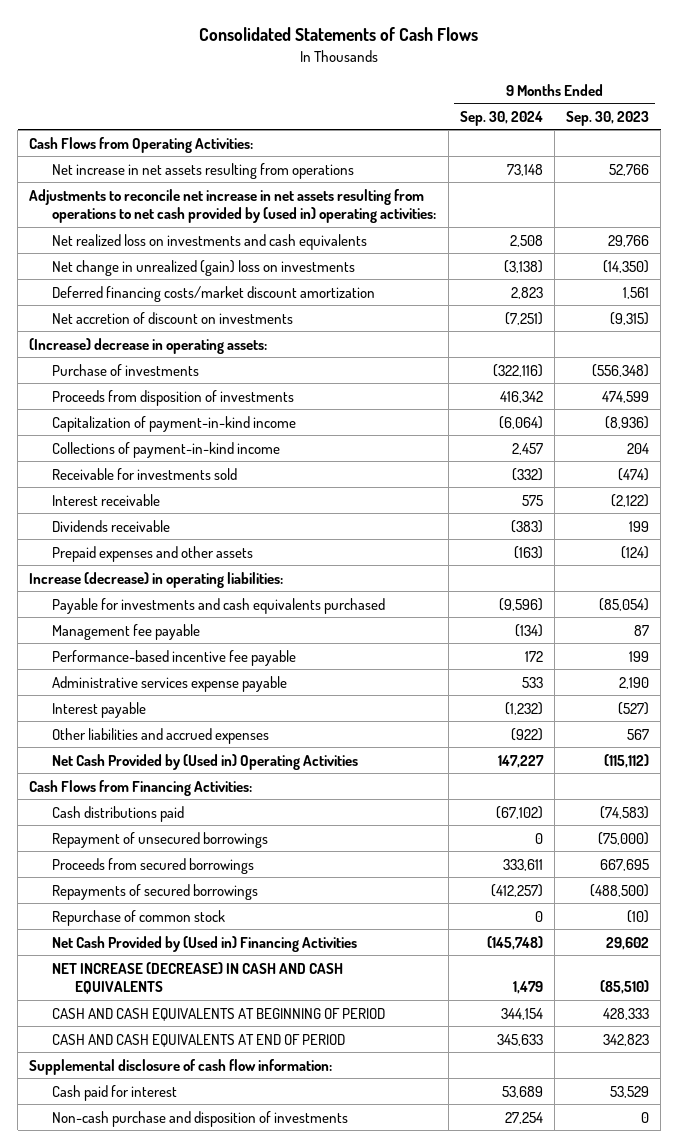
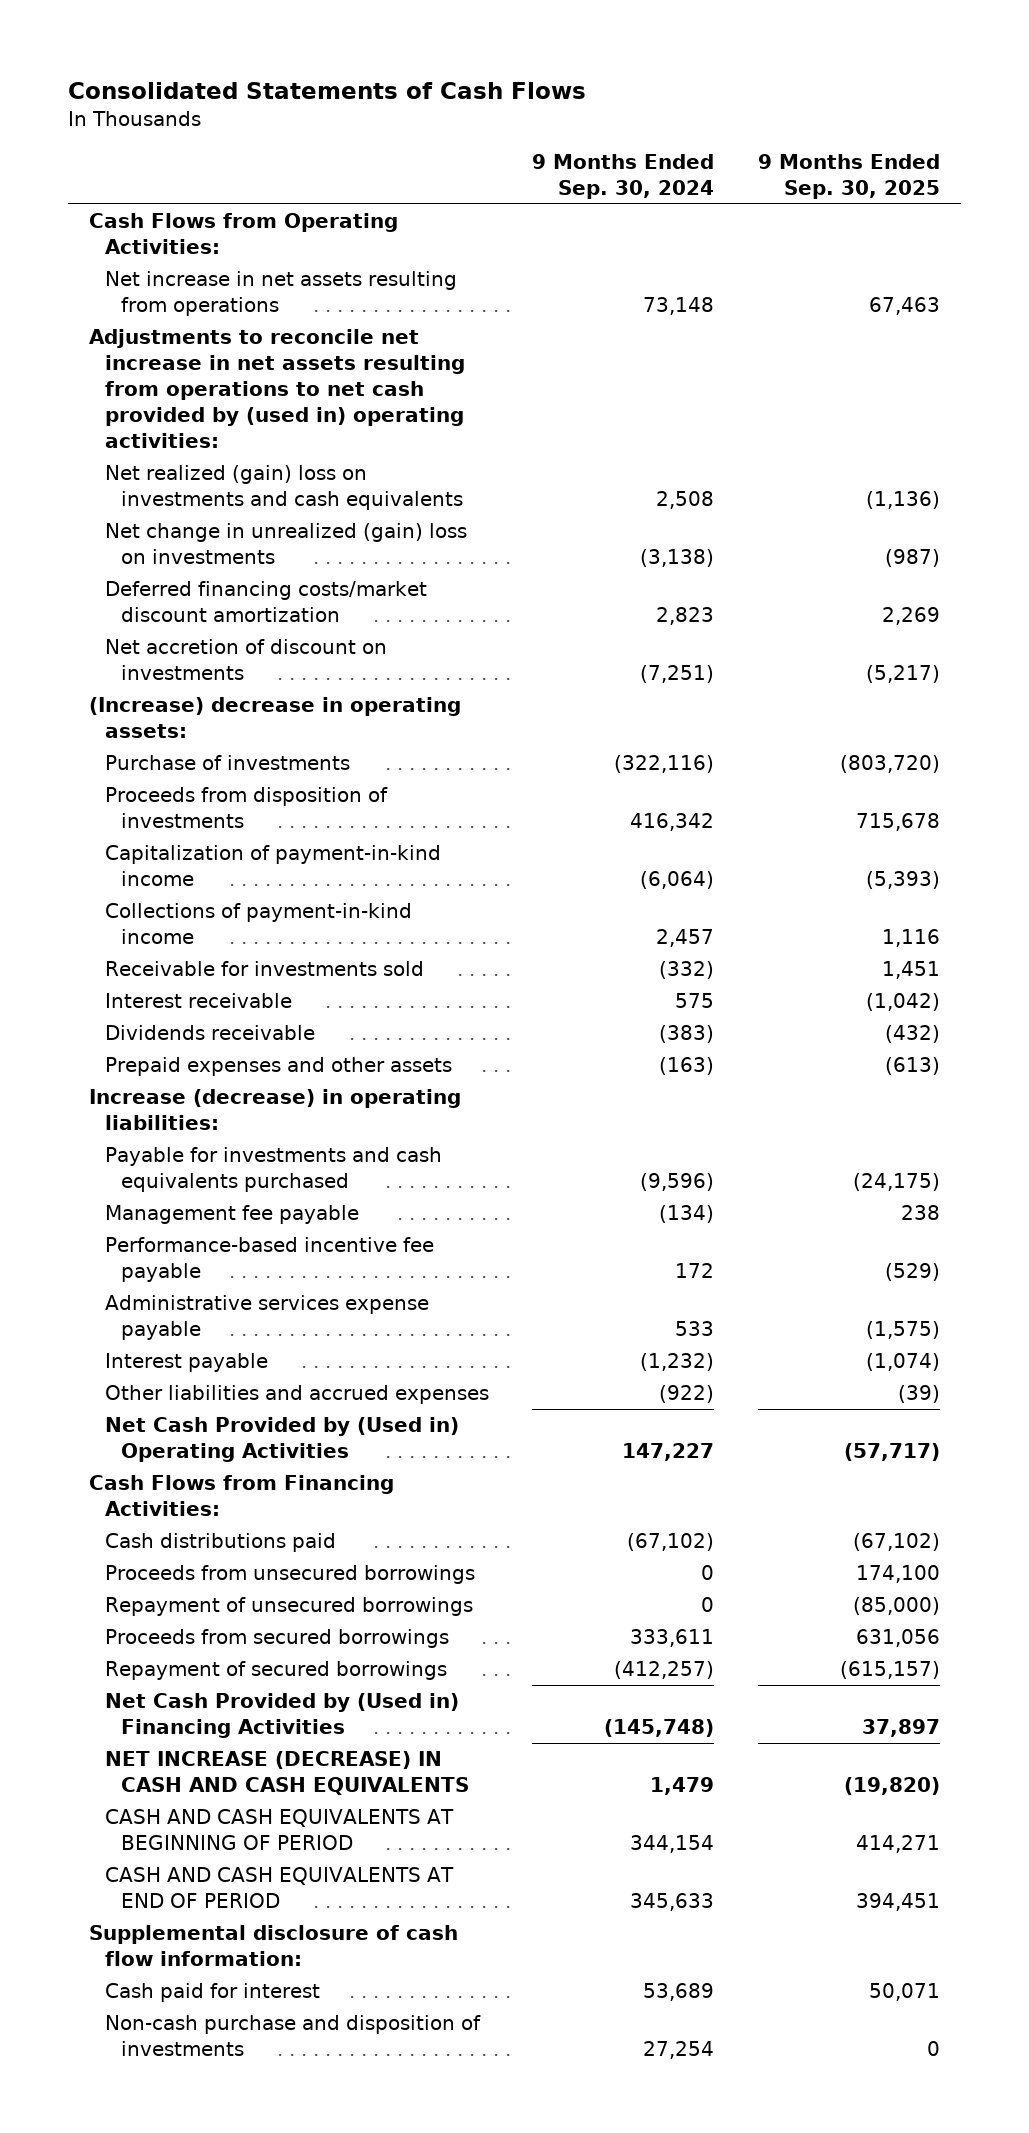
[566,110,650,126] Sep. 30, 2023 -> none
none -> [757,154,940,199] 9 Months Ended Sep. 30, 2025
[52,233,368,250] Net realized loss on investments and cash equivalents -> [105,465,463,511] Net realized (gain) loss on investments and cash equivalents
none -> [105,1565,476,1585] Proceeds from unsecured borrowings
[52,909,226,926] Repurchase of common stock -> none
[52,883,259,900] Repayments of secured borrowings -> [105,1661,448,1681] Repayment of secured borrowings

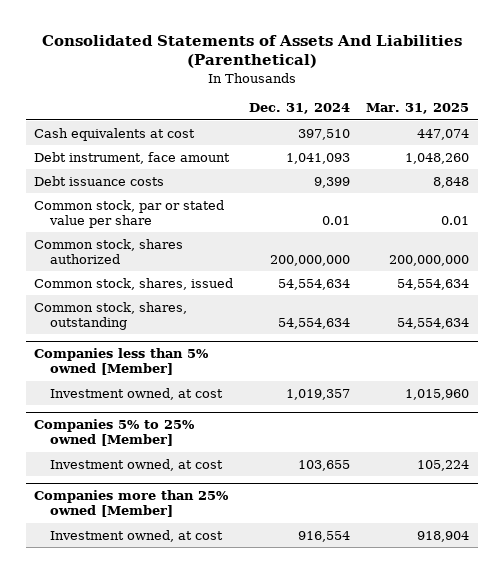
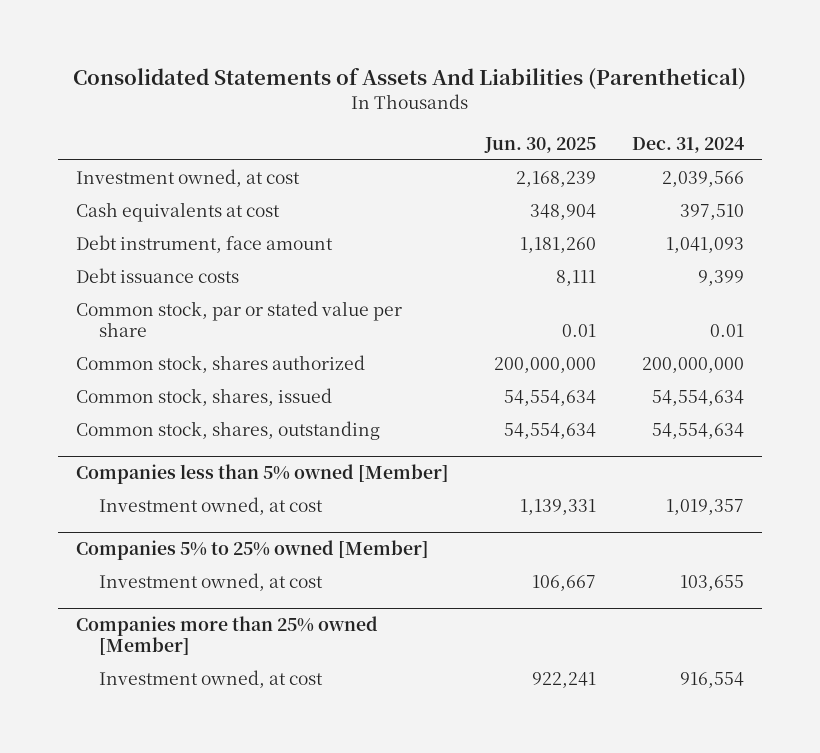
[366,102,470,114] Mar. 31, 2025 -> none
none -> [483,136,596,153] Jun. 30, 2025
none -> [76,168,301,187] Investment owned, at cost

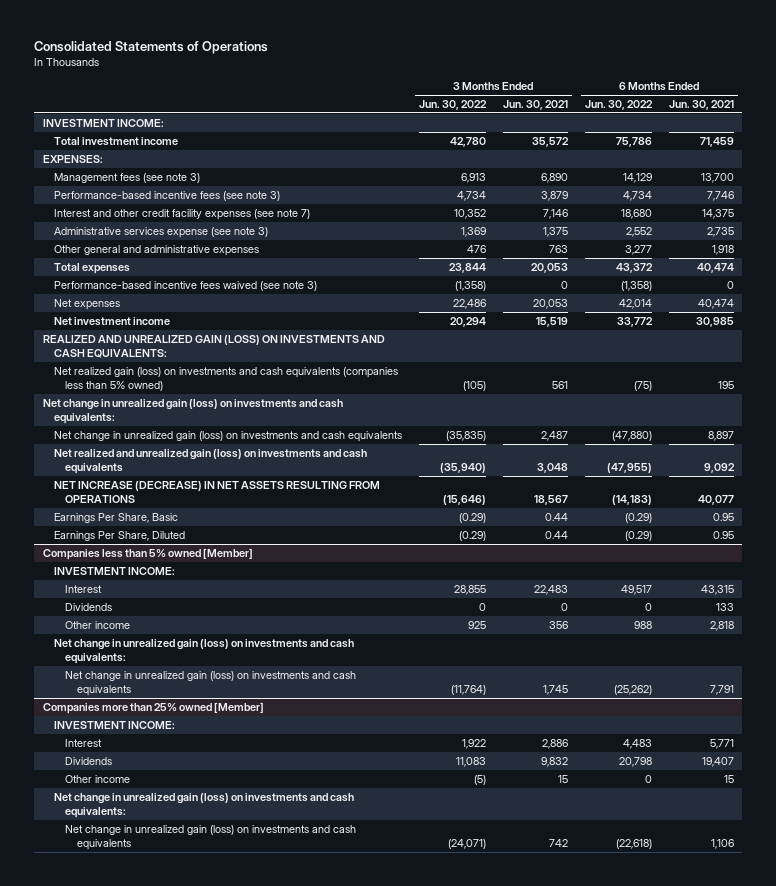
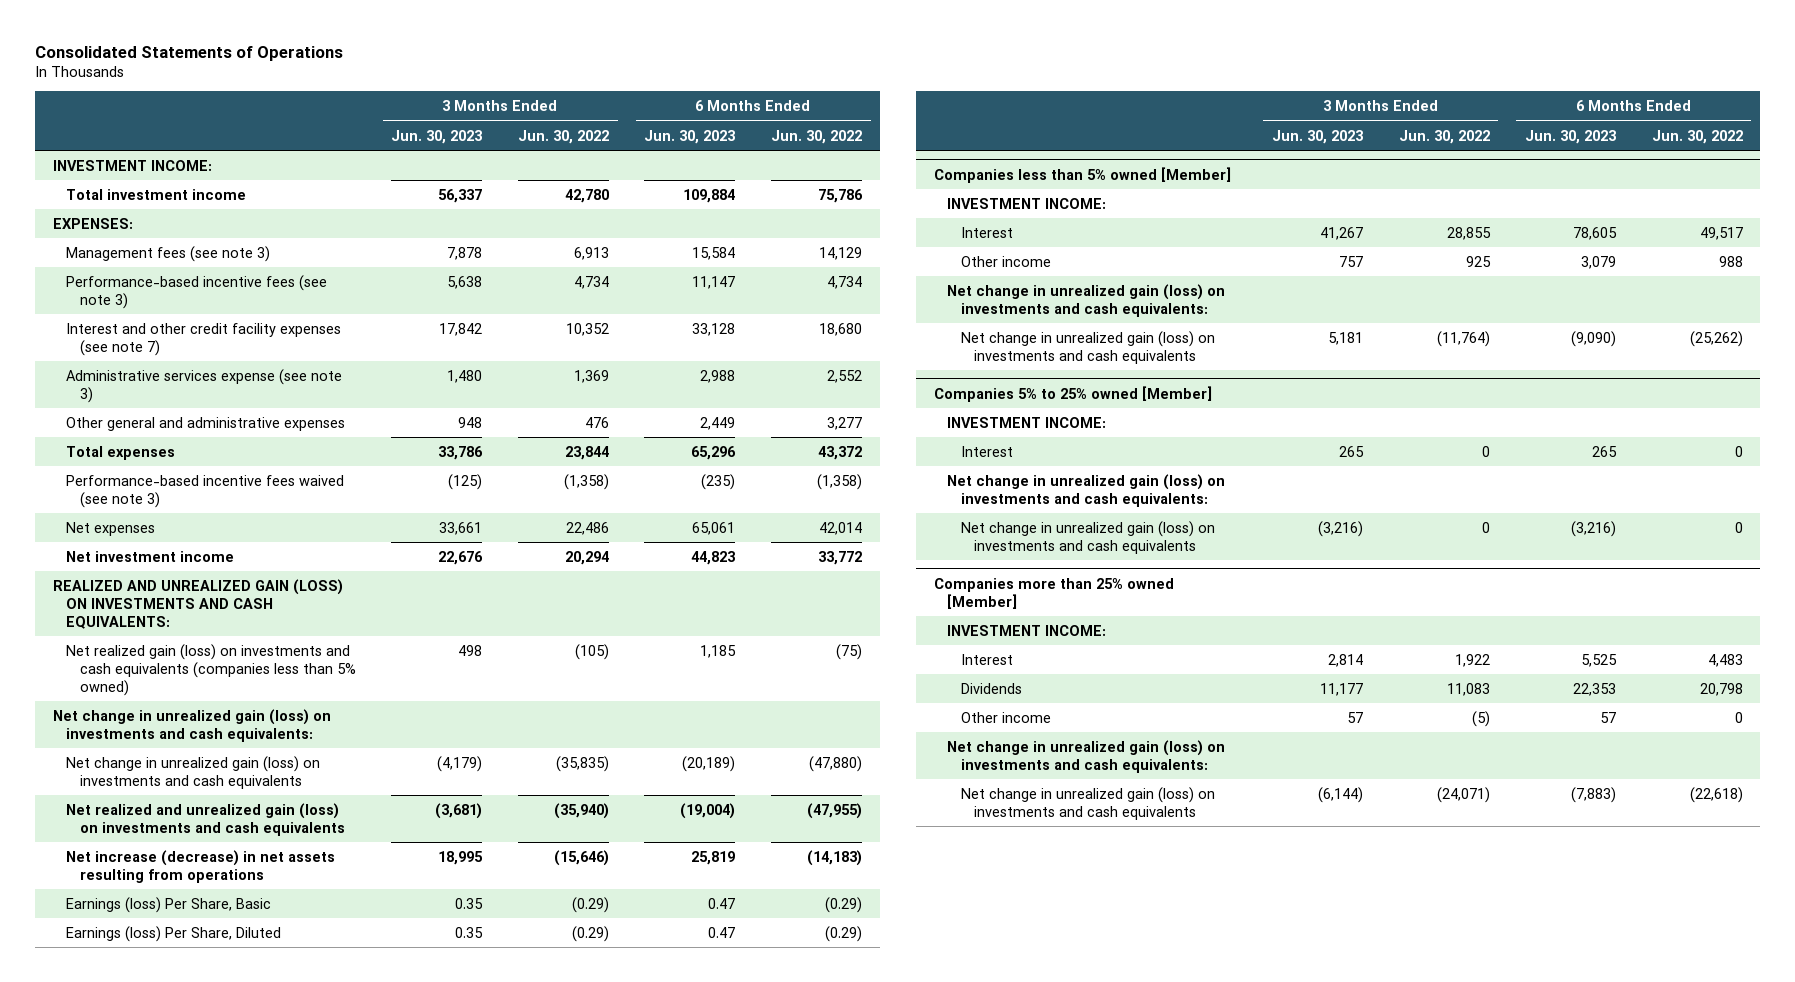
[502,99,568,110] Jun. 30, 2021 -> none
[668,99,734,110] Jun. 30, 2021 -> none
none -> [391,129,483,144] Jun. 30, 2023
none -> [644,129,736,144] Jun. 30, 2023
[53,480,380,504] NET INCREASE (DECREASE) IN NET ASSETS RESULTING FROM OPERATIONS -> [66,849,336,883] Net increase (decrease) in net assets resulting from operations
[53,512,178,523] Earnings Per Share, Basic -> [66,896,272,913] Earnings (loss) Per Share, Basic
[53,530,185,541] Earnings Per Share, Diluted -> [66,925,282,942] Earnings (loss) Per Share, Diluted
[65,602,113,611] Dividends -> none
none -> [933,385,1212,402] Companies 5% to 25% owned [Member]
none -> [947,416,1107,428] INVESTMENT INCOME:
none -> [960,445,1013,457] Interest
none -> [947,473,1226,507] Net change in unrealized gain (loss) on investments and cash equivalents:
none -> [960,520,1215,554] Net change in unrealized gain (loss) on investments and cash equivalents

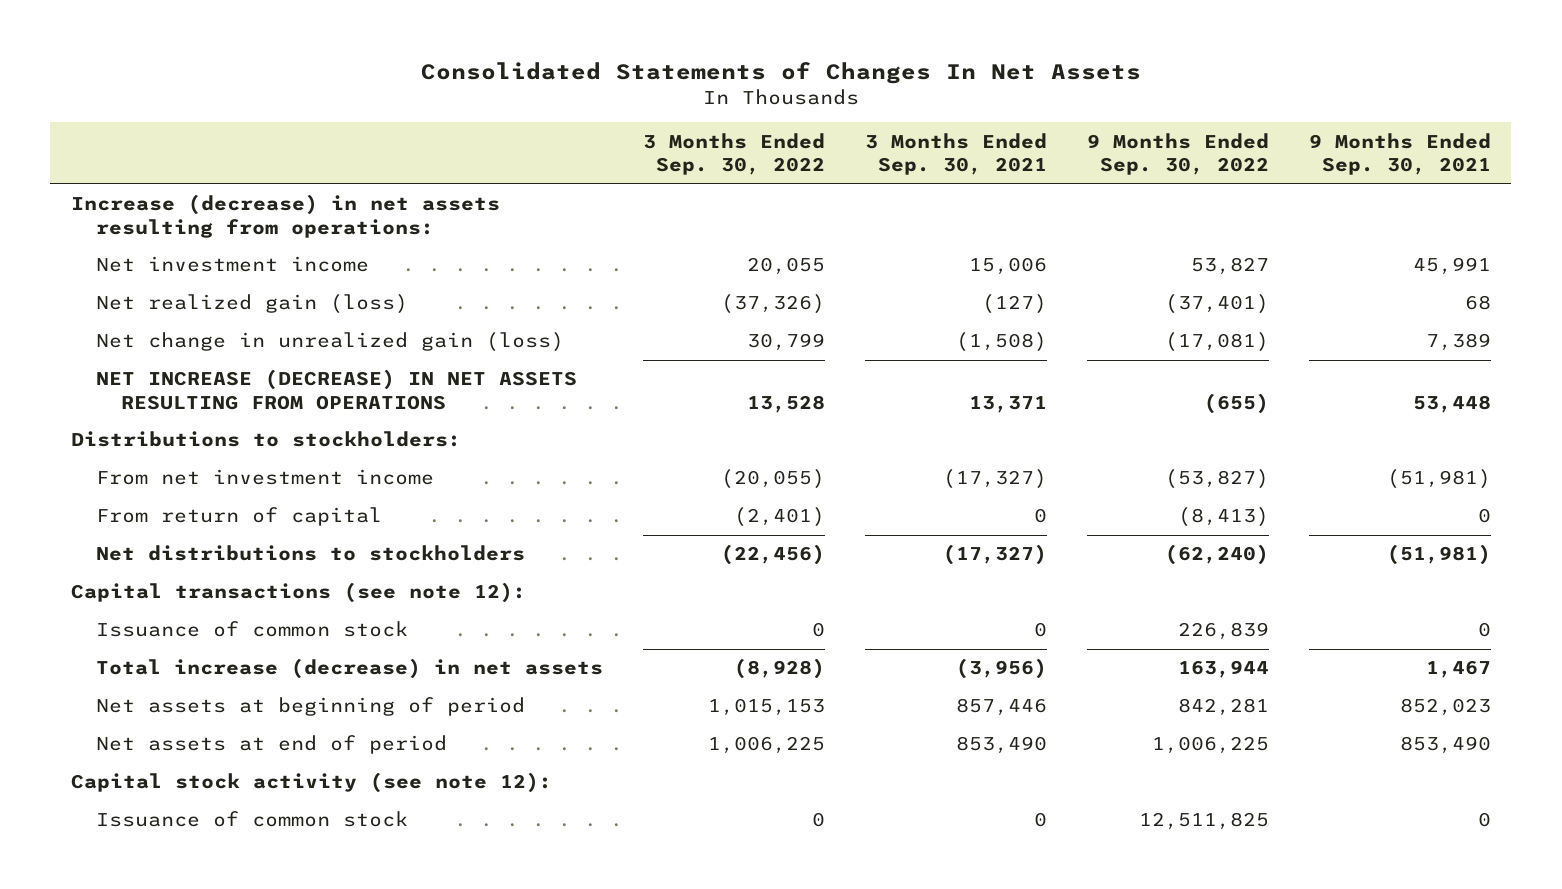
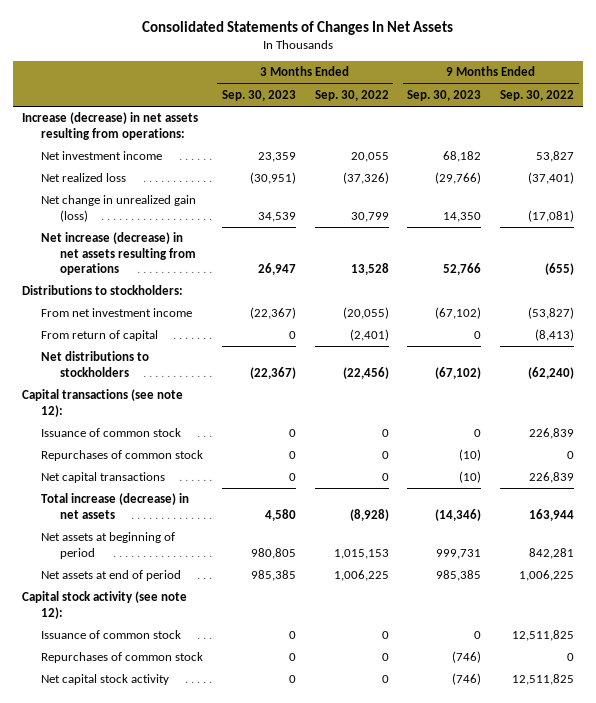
[865,132,1048,176] 3 Months Ended Sep. 30, 2021 -> none
[1309,132,1492,176] 9 Months Ended Sep. 30, 2021 -> none
none -> [221,89,296,101] Sep. 30, 2023
none -> [407,89,482,101] Sep. 30, 2023
[95,294,408,315] Net realized gain (loss) -> [41,173,127,183] Net realized loss
[95,369,577,410] NET INCREASE (DECREASE) IN NET ASSETS RESULTING FROM OPERATIONS -> [41,232,197,275] Net increase (decrease) in net assets resulting from operations
none -> [41,450,204,462] Repurchases of common stock
none -> [41,472,166,484] Net capital transactions
none -> [41,652,204,664] Repurchases of common stock
none -> [41,674,170,686] Net capital stock activity

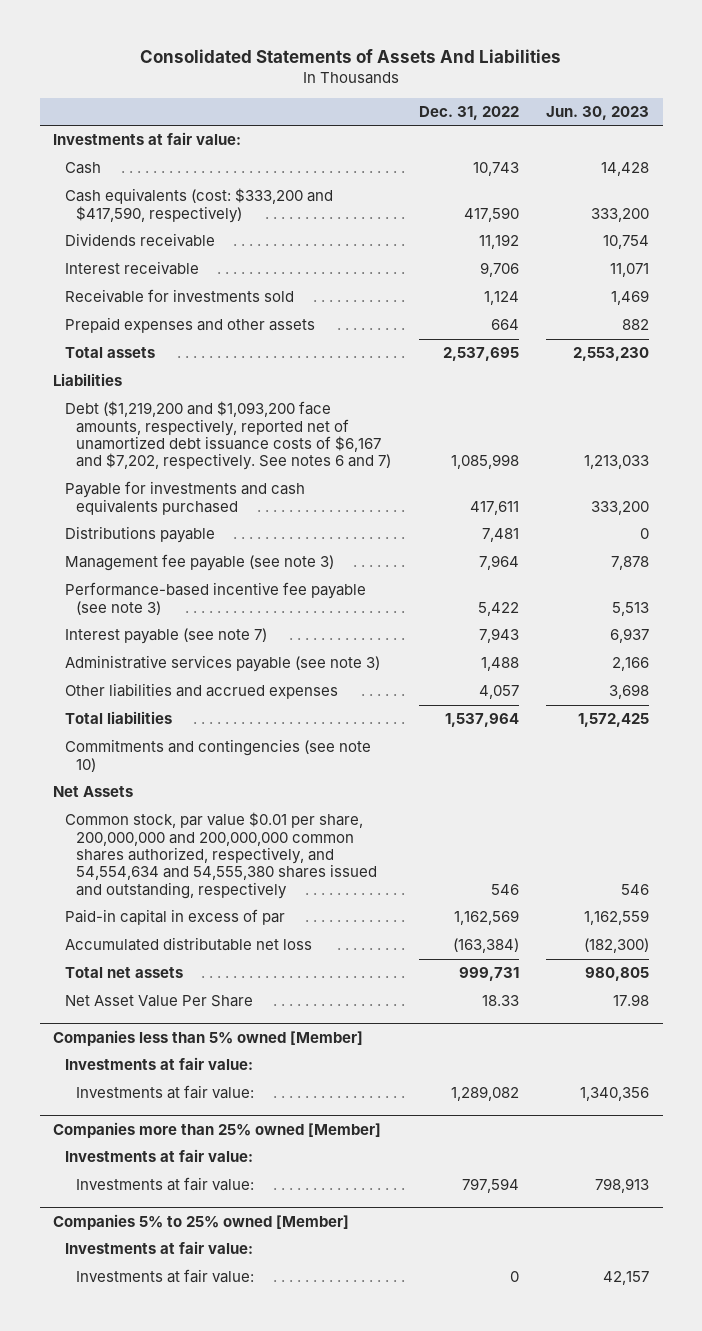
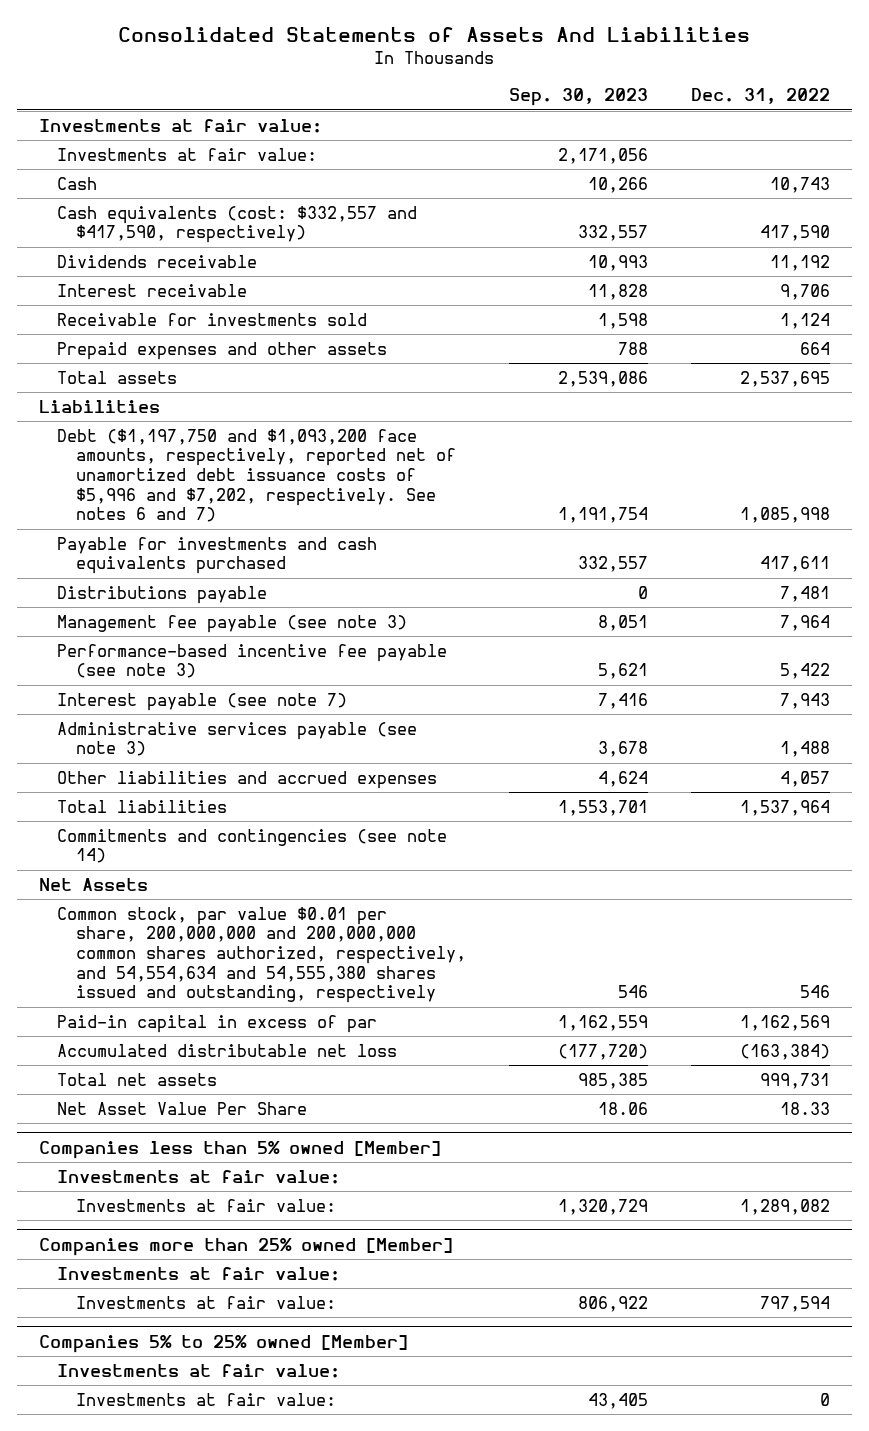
[546,106,650,121] Jun. 30, 2023 -> none
none -> [509,88,649,107] Sep. 30, 2023
none -> [57,147,318,161] Investments at fair value:
[64,188,333,223] Cash equivalents (cost: $333,200 and $417,590, respectively) -> [57,205,418,244] Cash equivalents (cost: $332,557 and $417,590, respectively)
[64,401,392,471] Debt ($1,219,200 and $1,093,200 face amounts, respectively, reported net of unamortized debt issuance costs of $6,167 and $7,202, respectively. See notes 6 and 7) -> [57,428,456,523] Debt ($1,197,750 and $1,093,200 face amounts, respectively, reported net of unamortized debt issuance costs of $5,996 and $7,202, respectively. See notes 6 and 7)
[64,739,371,772] Commitments and contingencies (see note 10) -> [57,828,448,864] Commitments and contingencies (see note 14)

